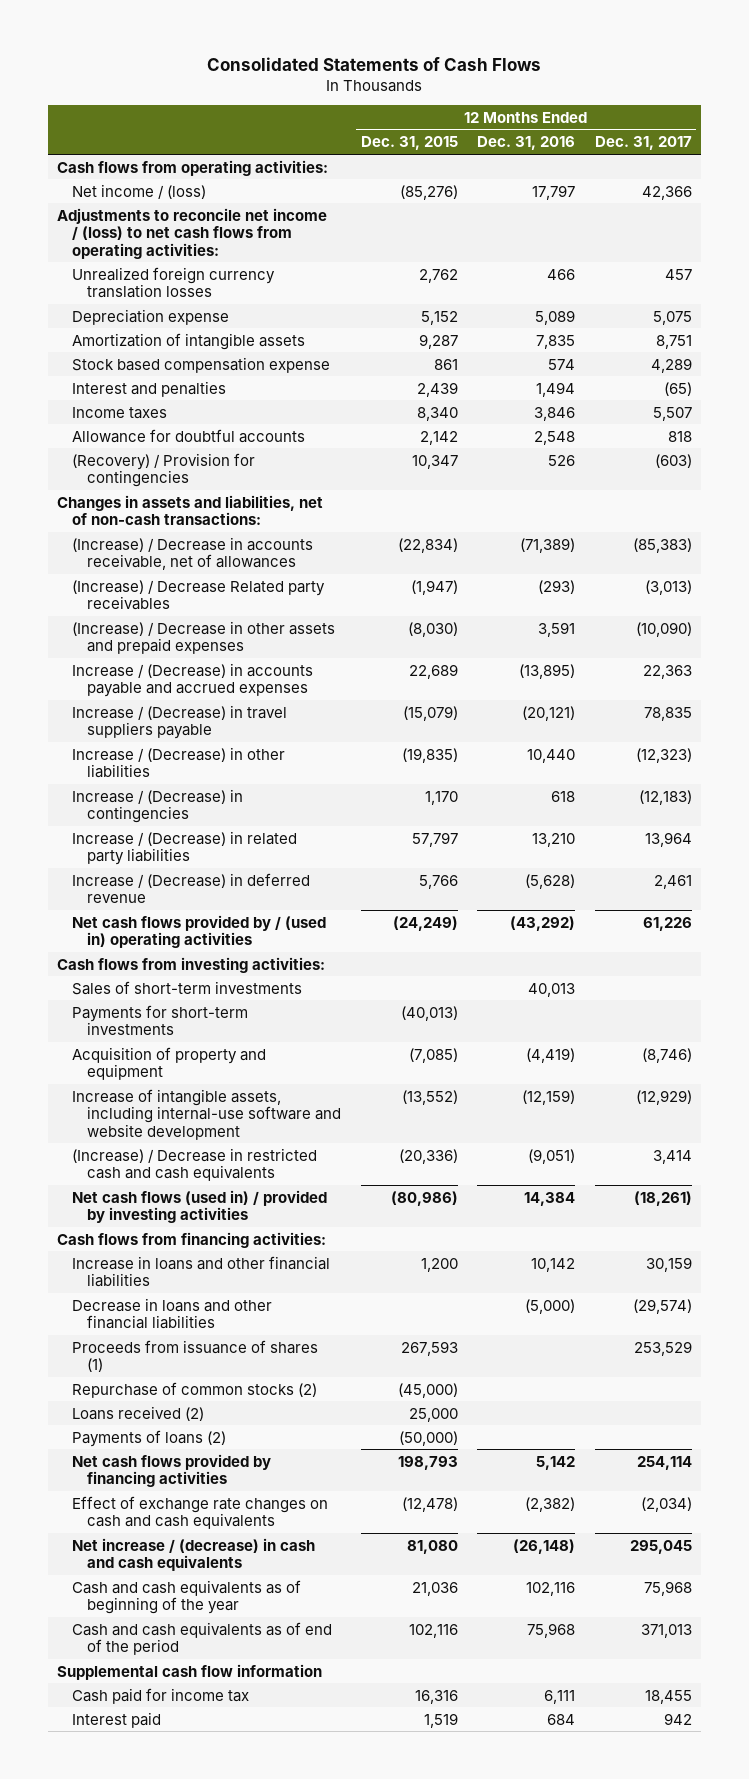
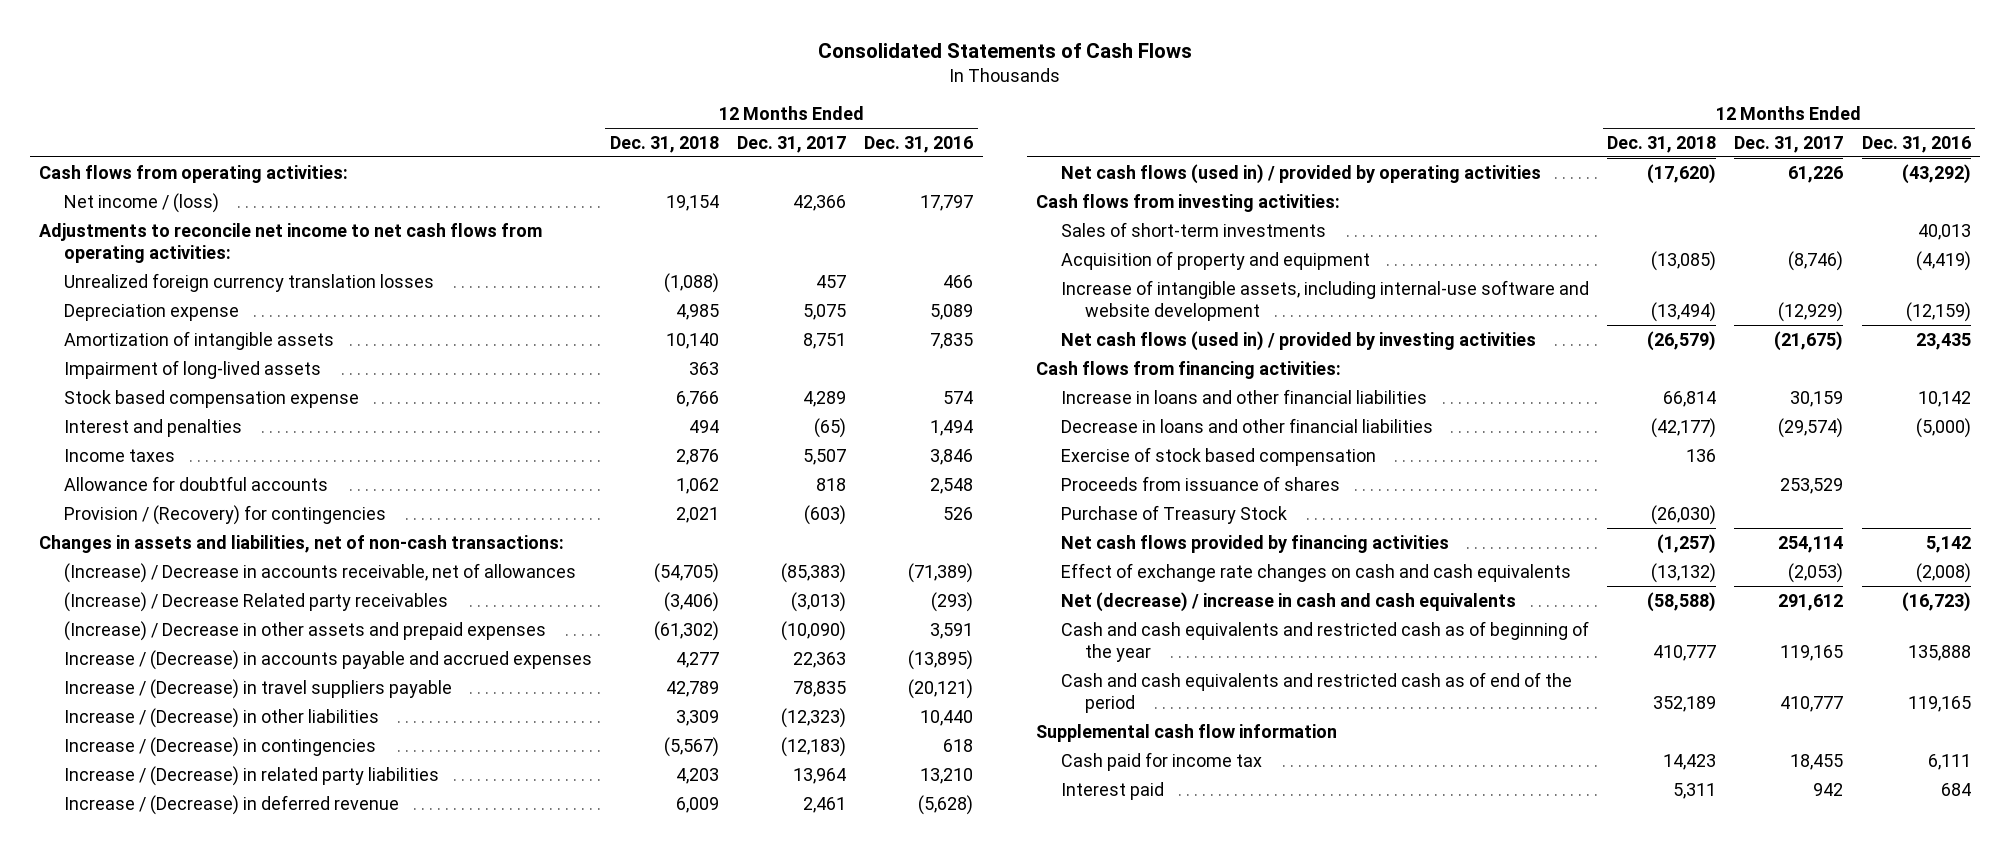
[360,136,458,151] Dec. 31, 2015 -> none
none -> [609,135,719,153] Dec. 31, 2018
[57,207,328,259] Adjustments to reconcile net income / (loss) to net cash flows from operating activities: -> [39,222,543,263] Adjustments to reconcile net income to net cash flows from operating activities:
none -> [63,359,321,379] Impairment of long-lived assets
[72,452,256,488] (Recovery) / Provision for contingencies -> [63,504,386,525] Provision / (Recovery) for contingencies
[72,914,327,949] Net cash flows provided by / (used in) operating activities -> [1060,163,1541,184] Net cash flows (used in) / provided by operating activities
[72,1004,249,1036] Payments for short-term investments -> none
[72,1147,318,1182] (Increase) / Decrease in restricted cash and cash equivalents -> none
[524,1191,576,1206] 14,384 -> [1915,332,1971,350] 23,435
[633,1190,692,1206] (18,261) -> [1774,330,1844,351] (21,675)
[72,1405,205,1421] Loans received (2) -> none
[72,1429,227,1447] Payments of loans (2) -> none
none -> [1060,446,1376,466] Exercise of stock based compensation
[72,1339,319,1373] Proceeds from issuance of shares (1) -> [1060,475,1340,491] Proceeds from issuance of shares
[72,1381,318,1398] Repurchase of common stocks (2) -> [1060,504,1287,524] Purchase of Treasury Stock
[525,1496,576,1512] (2,382) -> [1915,562,1971,583] (2,008)
[640,1496,692,1512] (2,034) -> [1788,562,1844,583] (2,053)
[72,1537,316,1572] Net increase / (decrease) in cash and cash equivalents -> [1060,591,1516,612] Net (decrease) / increase in cash and cash equivalents
[513,1538,576,1554] (26,148) -> [1901,591,1971,612] (16,723)
[629,1539,692,1554] 295,045 -> [1778,593,1844,611] 291,612
[72,1579,302,1615] Cash and cash equivalents as of beginning of the year -> [1060,620,1589,662] Cash and cash equivalents and restricted cash as of beginning of the year
[526,1581,576,1596] 102,116 -> [1907,644,1971,661] 135,888
[643,1580,692,1596] 75,968 -> [1780,644,1844,661] 119,165
[72,1621,333,1656] Cash and cash equivalents as of end of the period -> [1060,671,1572,713] Cash and cash equivalents and restricted cash as of end of the period
[527,1622,576,1638] 75,968 -> [1907,695,1971,712] 119,165
[640,1623,692,1638] 371,013 -> [1780,695,1844,712] 410,777

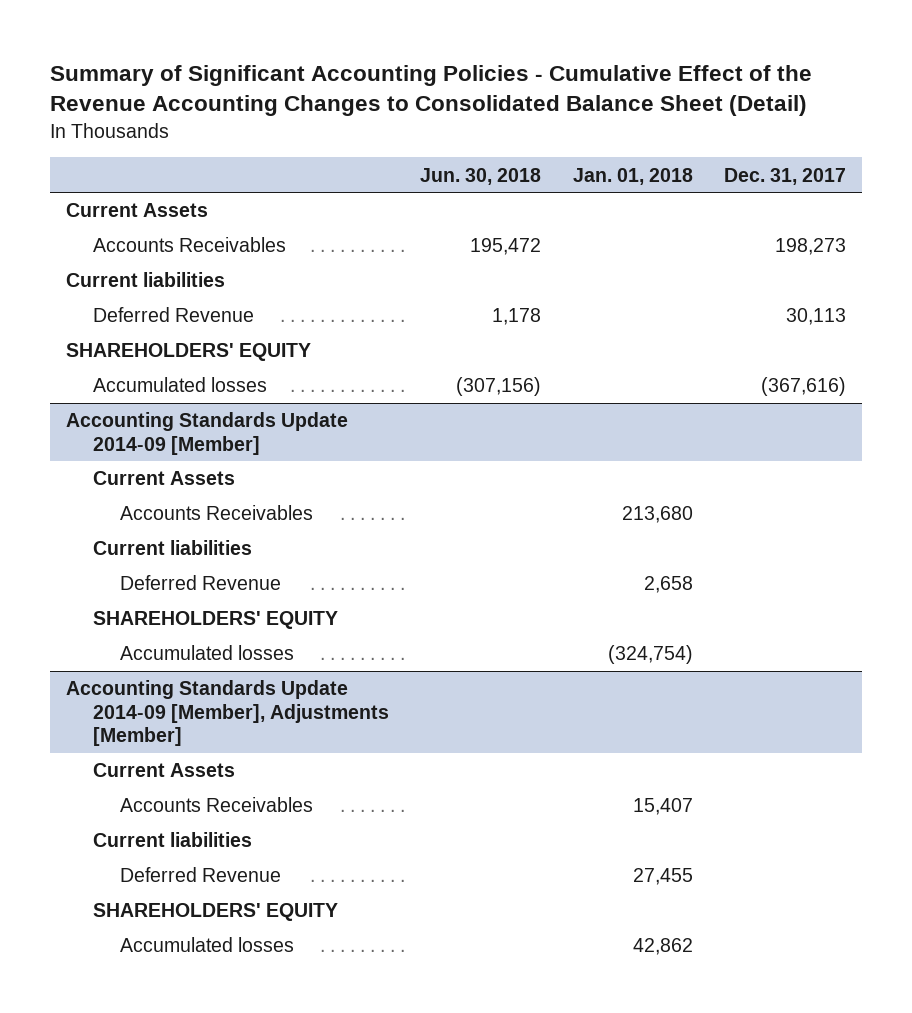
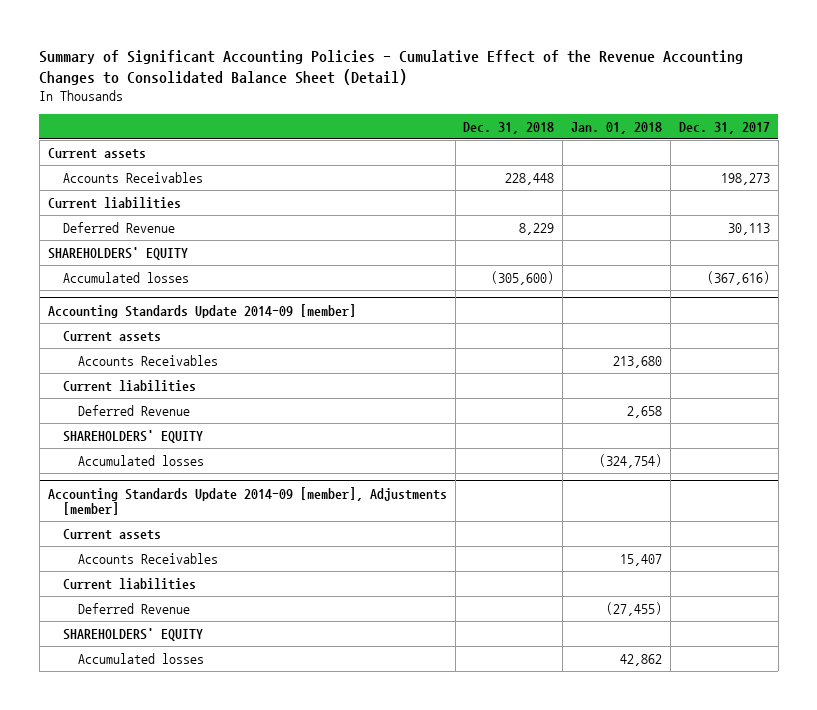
[420,167,542,185] Jun. 30, 2018 -> none
none -> [463,121,555,134] Dec. 31, 2018
[65,203,208,218] Current Assets -> [47,147,146,159] Current assets
[65,412,348,455] Accounting Standards Update 2014-09 [Member] -> [47,303,356,318] Accounting Standards Update 2014-09 [member]
[92,471,235,486] Current Assets -> [63,330,162,342] Current assets
[65,680,389,746] Accounting Standards Update 2014-09 [Member], Adjustments [Member] -> [47,486,447,516] Accounting Standards Update 2014-09 [member], Adjustments [member]
[92,763,235,778] Current Assets -> [63,528,162,540] Current assets
[632,868,693,886] 27,455 -> [606,601,663,616] (27,455)

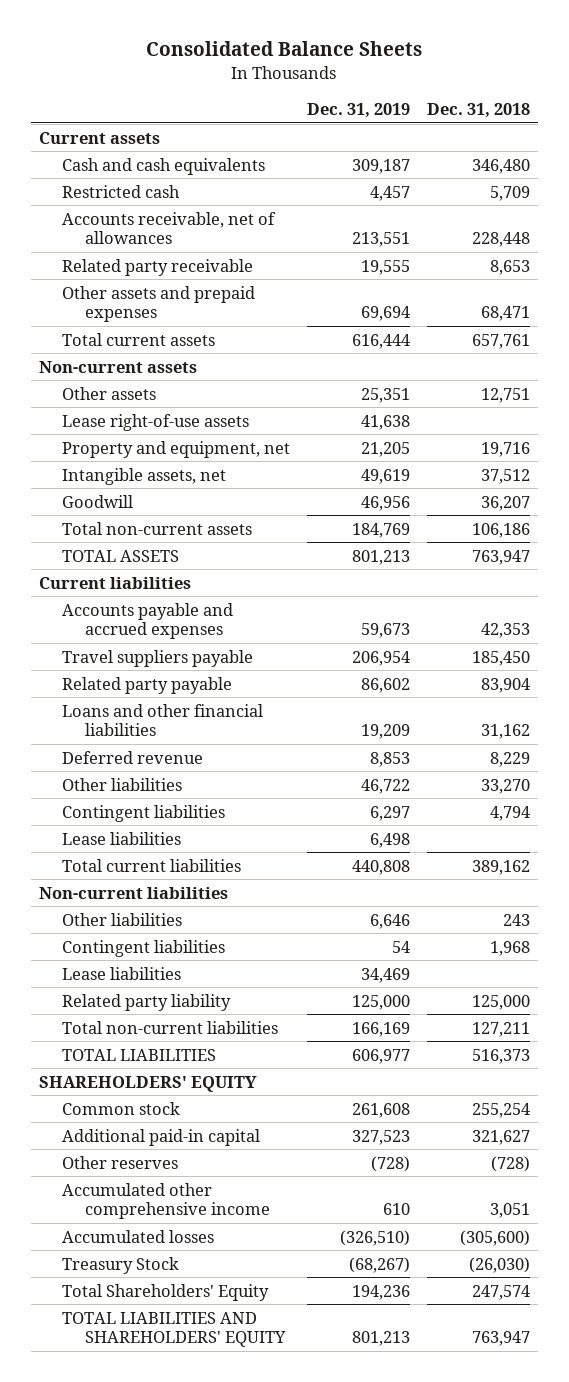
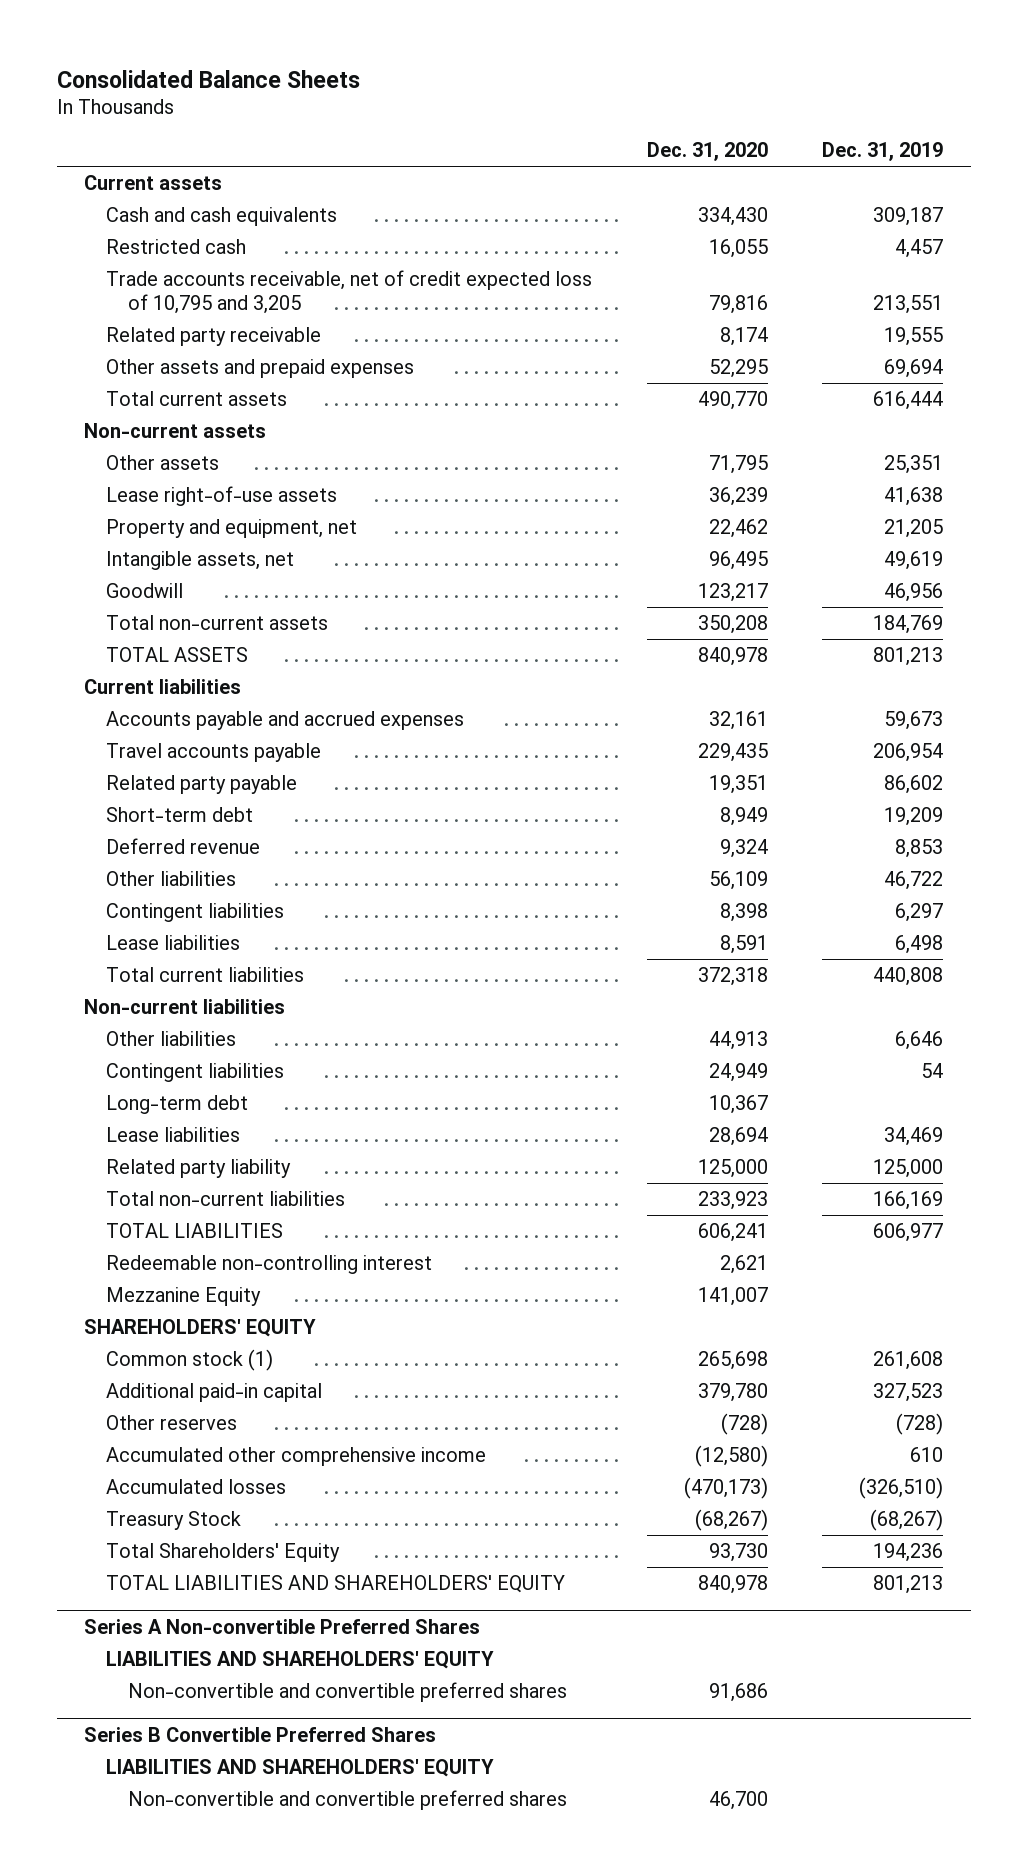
[426,103,530,119] Dec. 31, 2018 -> none
none -> [646,142,768,162] Dec. 31, 2020
[62,211,277,245] Accounts receivable, net of allowances -> [105,269,592,314] Trade accounts receivable, net of credit expected loss of 10,795 and 3,205
[62,649,254,667] Travel suppliers payable -> [105,742,321,762] Travel accounts payable
[62,703,264,737] Loans and other financial liabilities -> [105,806,253,822] Short-term debt
none -> [105,1094,248,1114] Long-term debt
none -> [105,1254,432,1274] Redeemable non-controlling interest
none -> [105,1286,261,1306] Mezzanine Equity
[62,1101,181,1115] Common stock -> [105,1348,273,1371] Common stock (1)
none -> [83,1618,480,1634] Series A Non-convertible Preferred Shares
none -> [105,1650,494,1669] LIABILITIES AND SHAREHOLDERS' EQUITY
none -> [127,1681,567,1702] Non-convertible and convertible preferred shares
none -> [83,1726,436,1742] Series B Convertible Preferred Shares
none -> [105,1758,494,1777] LIABILITIES AND SHAREHOLDERS' EQUITY
none -> [127,1789,567,1810] Non-convertible and convertible preferred shares

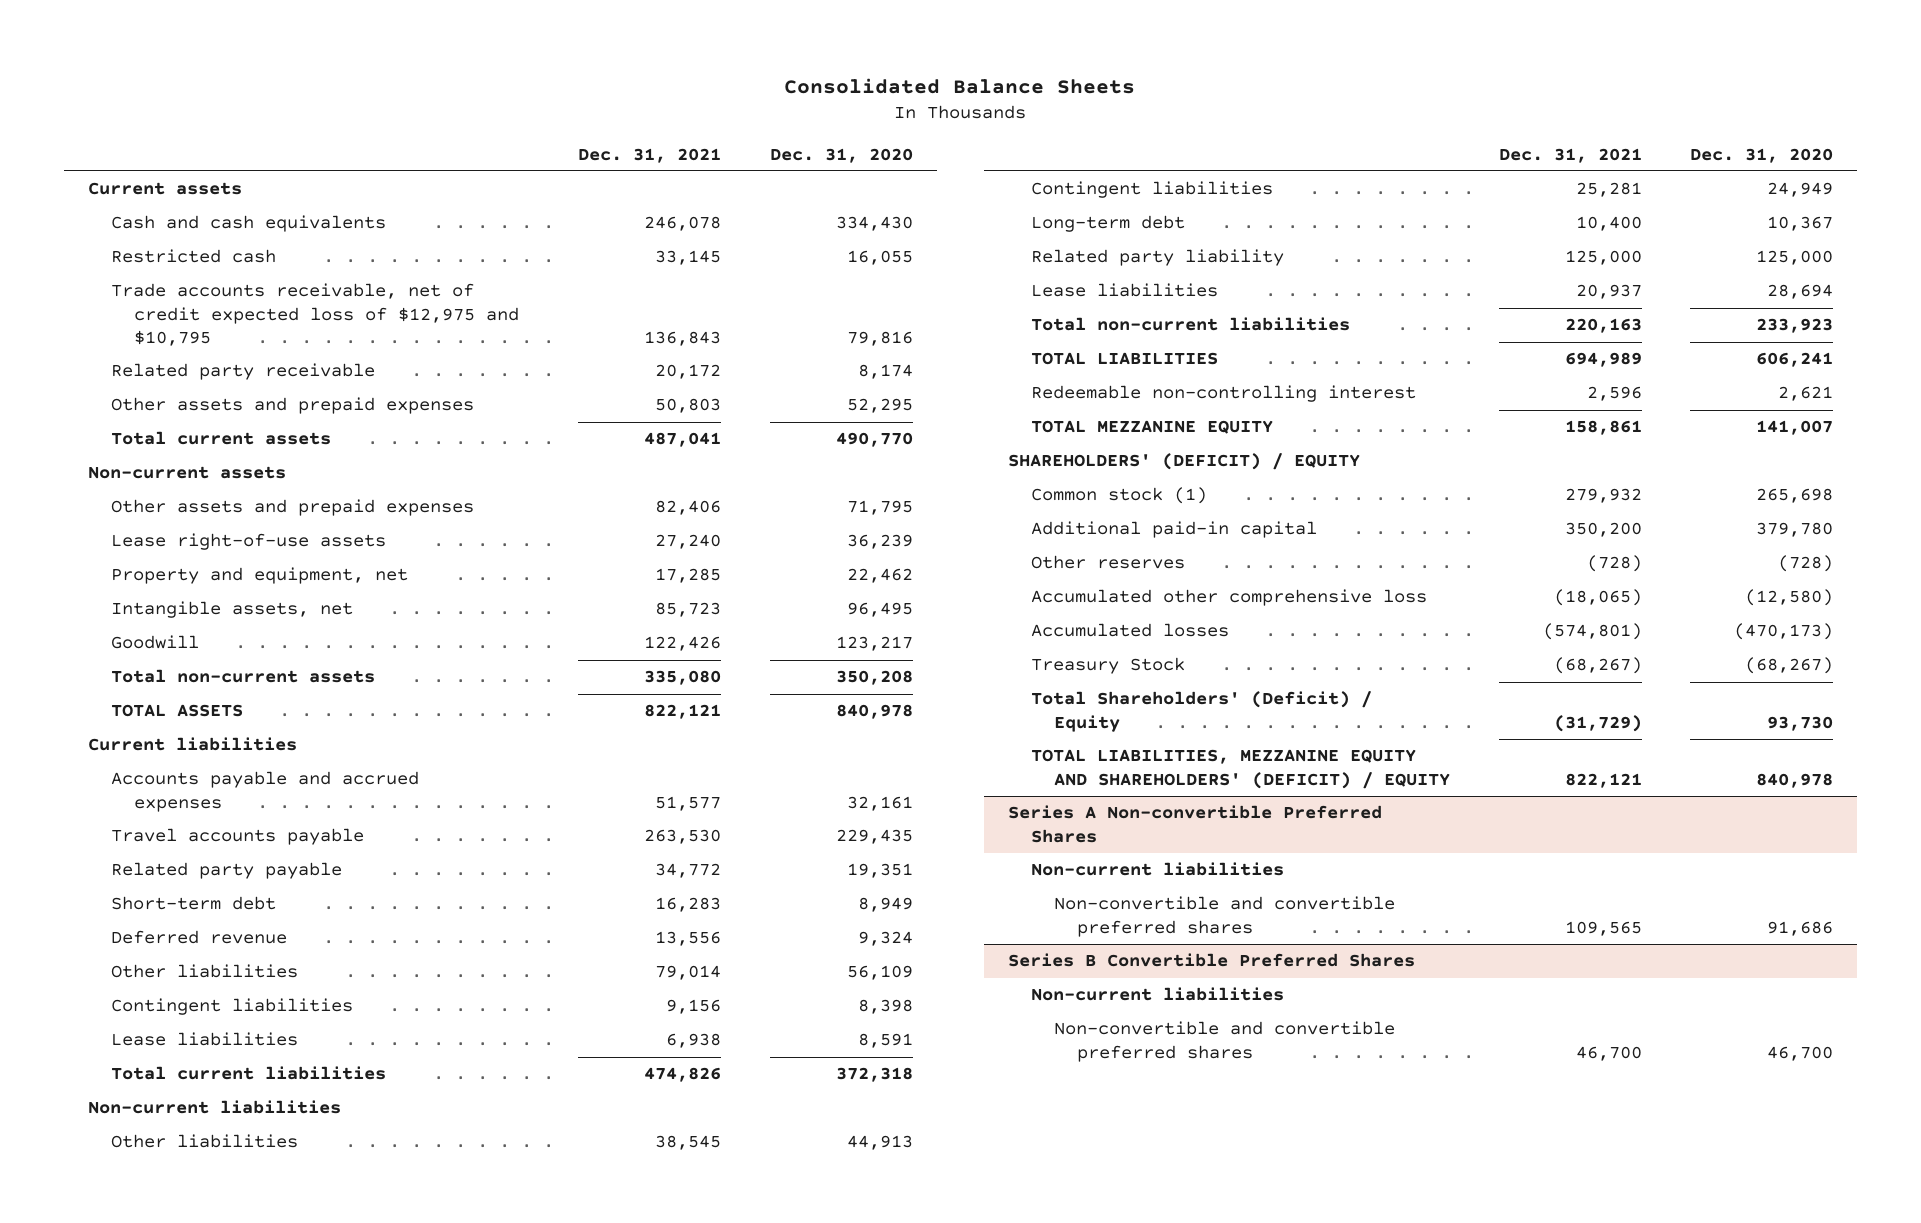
[822,142,944,162] Dec. 31, 2019 -> none
none -> [578,147,722,163] Dec. 31, 2021
[105,269,592,314] Trade accounts receivable, net of credit expected loss of 10,795 and 3,205 -> [110,283,519,347] Trade accounts receivable, net of credit expected loss of $12,975 and $10,795
[105,454,219,470] Other assets -> [110,499,474,517] Other assets and prepaid expenses
[105,1126,240,1142] Lease liabilities -> [1031,283,1219,298] Lease liabilities
[105,1286,261,1306] Mezzanine Equity -> [1031,420,1274,435] TOTAL MEZZANINE EQUITY
[83,1318,316,1337] SHAREHOLDERS' EQUITY -> [1008,453,1361,471] SHAREHOLDERS' (DEFICIT) / EQUITY
[105,1446,486,1466] Accumulated other comprehensive income -> [1031,589,1428,607] Accumulated other comprehensive loss
[105,1542,340,1562] Total Shareholders' Equity -> [1031,691,1373,732] Total Shareholders' (Deficit) / Equity
[105,1574,565,1593] TOTAL LIABILITIES AND SHAREHOLDERS' EQUITY -> [1031,749,1451,789] TOTAL LIABILITIES, MEZZANINE EQUITY AND SHAREHOLDERS' (DEFICIT) / EQUITY
[105,1650,494,1669] LIABILITIES AND SHAREHOLDERS' EQUITY -> none
none -> [1031,862,1285,877] Non-current liabilities
[105,1758,494,1777] LIABILITIES AND SHAREHOLDERS' EQUITY -> none
none -> [1031,987,1285,1002] Non-current liabilities

